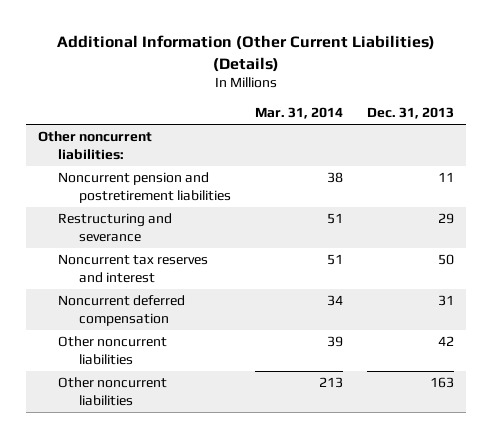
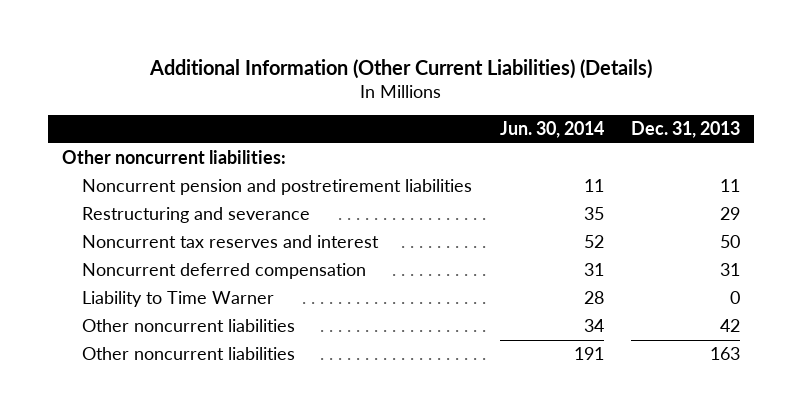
[254,107,343,120] Mar. 31, 2014 -> none
none -> [499,121,604,139] Jun. 30, 2014
none -> [81,291,274,308] Liability to Time Warner

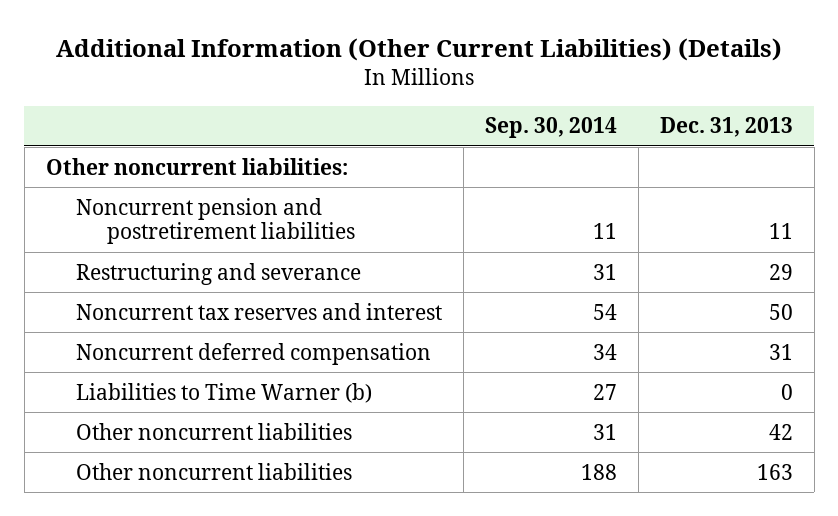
[499,121,604,139] Jun. 30, 2014 -> none
none -> [485,117,618,139] Sep. 30, 2014
[81,291,274,308] Liability to Time Warner -> [76,382,373,403] Liabilities to Time Warner (b)

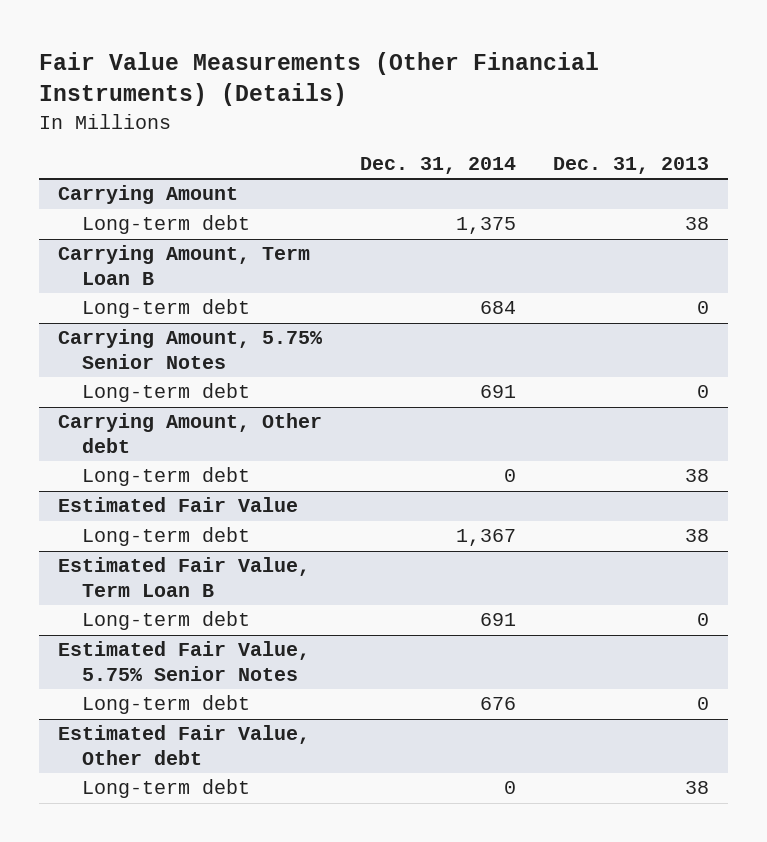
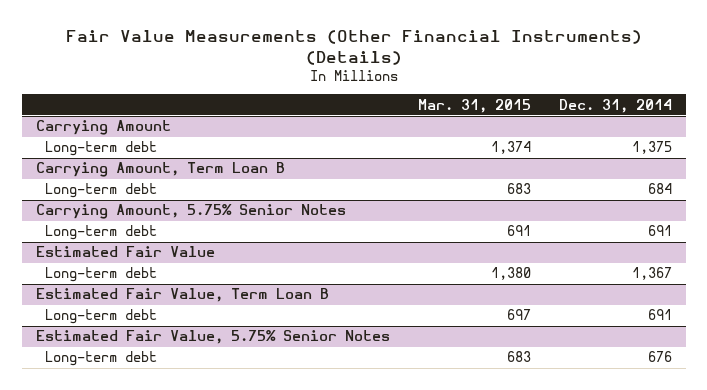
[553,157,710,175] Dec. 31, 2013 -> none
none -> [417,98,531,113] Mar. 31, 2015
[58,413,323,453] Carrying Amount, Other debt -> none
[82,467,251,487] Long-term debt -> none
[58,725,311,765] Estimated Fair Value, Other debt -> none
[82,779,251,799] Long-term debt -> none

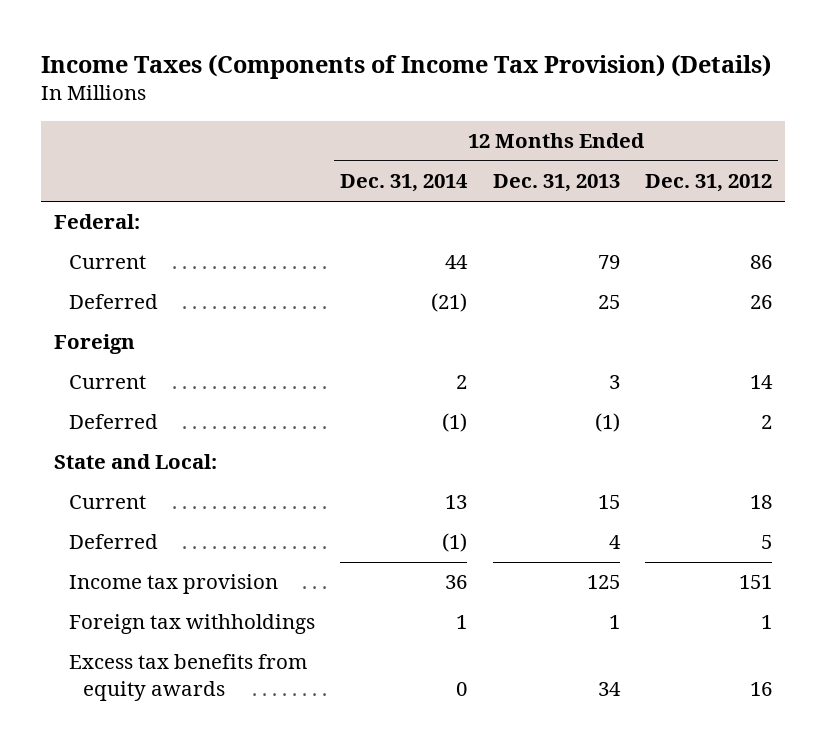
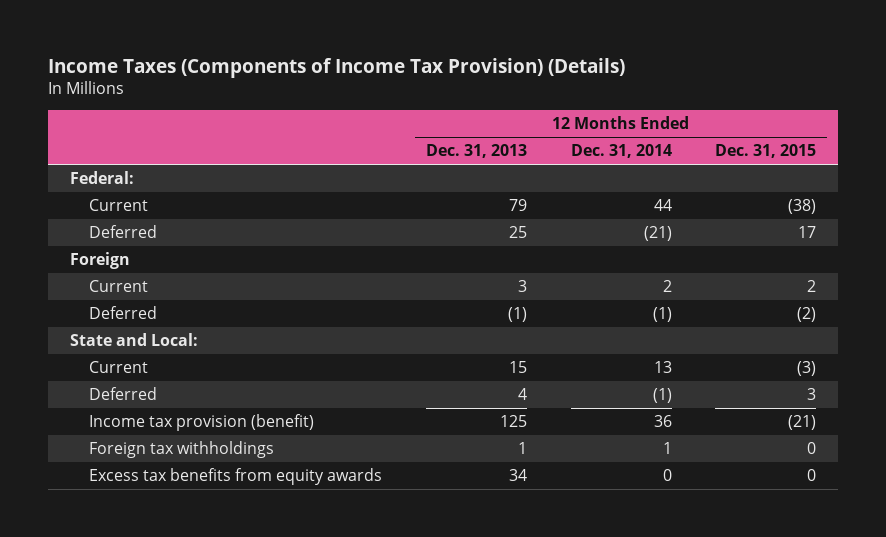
[645,174,773,193] Dec. 31, 2012 -> none
none -> [715,144,817,159] Dec. 31, 2015
[68,574,278,595] Income tax provision -> [89,414,315,432] Income tax provision (benefit)

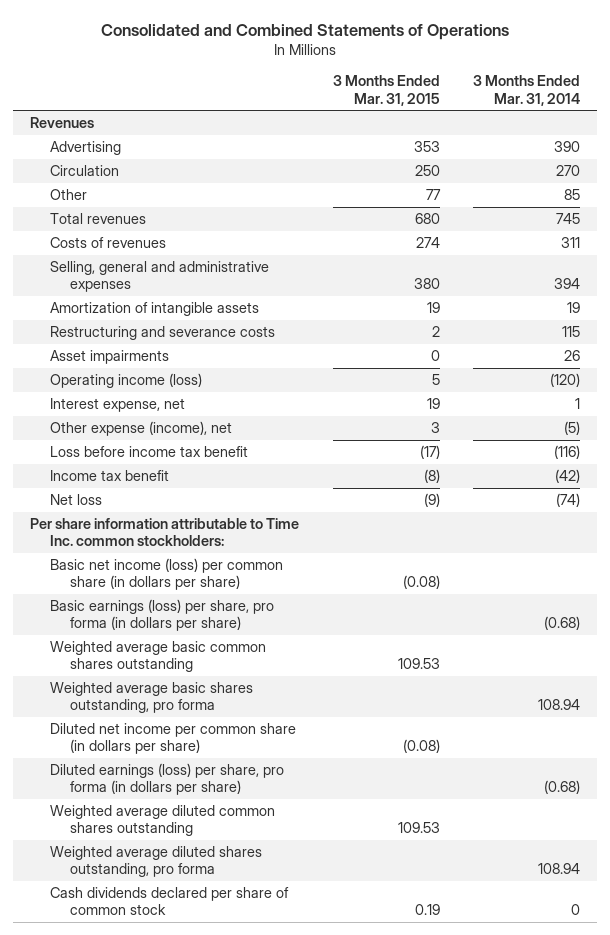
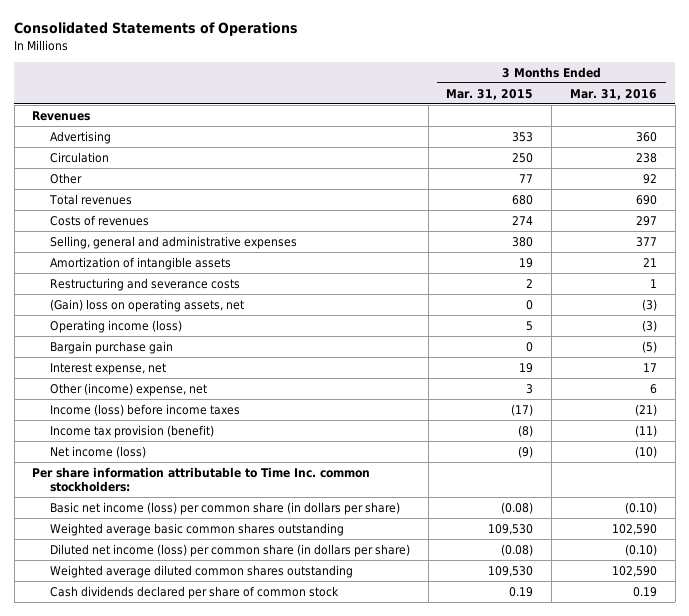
[101,23,510,40] Consolidated and Combined Statements of Operations -> [14,22,299,37] Consolidated Statements of Operations
[472,75,580,106] 3 Months Ended Mar. 31, 2014 -> none
none -> [569,88,657,100] Mar. 31, 2016
[50,350,170,365] Asset impairments -> none
none -> [49,299,244,313] (Gain) loss on operating assets, net
none -> [49,341,173,355] Bargain purchase gain
[50,421,233,437] Other expense (income), net -> [49,383,207,397] Other (income) expense, net
[50,446,249,458] Loss before income tax benefit -> [49,404,240,417] Income (loss) before income taxes
[50,470,170,482] Income tax benefit -> [49,425,214,439] Income tax provision (benefit)
[50,494,103,506] Net loss -> [49,446,146,459] Net income (loss)
[50,599,275,632] Basic earnings (loss) per share, pro forma (in dollars per share) -> none
[50,682,254,714] Weighted average basic shares outstanding, pro forma -> none
[50,763,285,796] Diluted earnings (loss) per share, pro forma (in dollars per share) -> none
[50,846,263,878] Weighted average diluted shares outstanding, pro forma -> none
[397,658,440,670] 109.53 -> [488,524,534,536] 109,530
[50,723,297,755] Diluted net income per common share (in dollars per share) -> [49,544,410,558] Diluted net income (loss) per common share (in dollars per share)
[397,822,440,834] 109.53 -> [488,566,534,578] 109,530

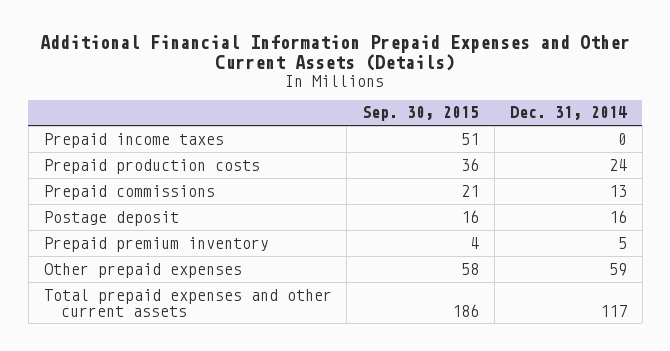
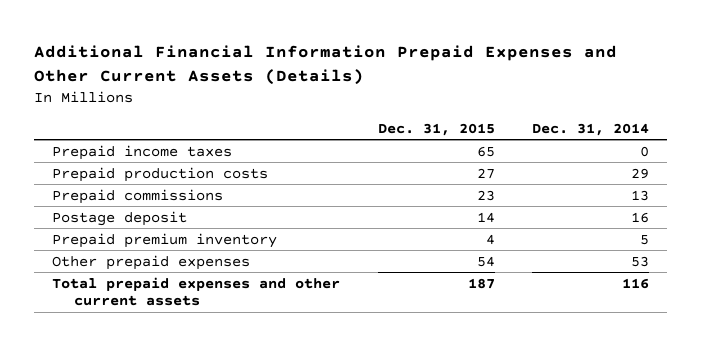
[362,106,480,122] Sep. 30, 2015 -> none
none -> [377,122,495,136] Dec. 31, 2015
[608,158,627,171] 24 -> [630,167,649,179] 29
[608,262,627,276] 59 -> [630,255,649,267] 53
[599,304,627,317] 117 -> [621,277,649,289] 116

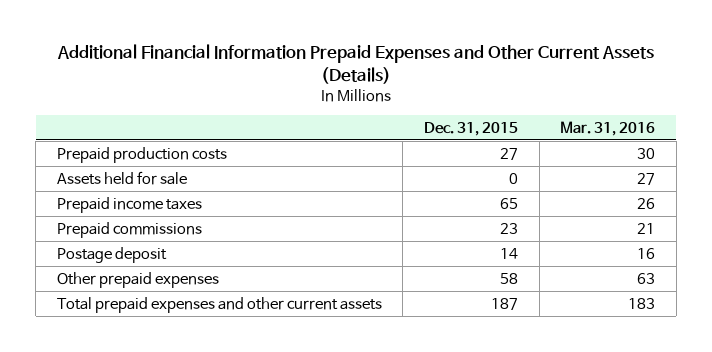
[531,122,649,136] Dec. 31, 2014 -> none
none -> [560,120,656,136] Mar. 31, 2016
none -> [56,170,187,185] Assets held for sale
[52,144,233,160] Prepaid income taxes -> [56,196,202,213] Prepaid income taxes
[52,232,278,248] Prepaid premium inventory -> none
[476,255,495,267] 54 -> [500,272,519,284] 58

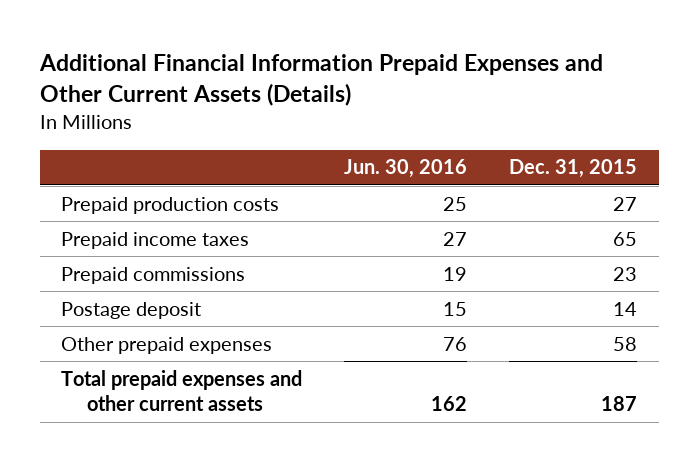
[560,120,656,136] Mar. 31, 2016 -> none
none -> [344,159,468,179] Jun. 30, 2016
[56,170,187,185] Assets held for sale -> none

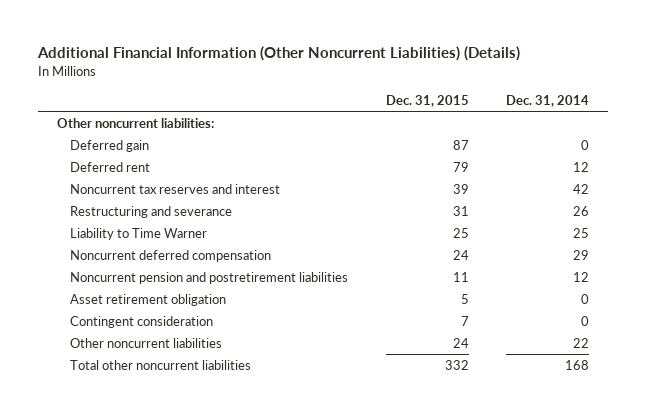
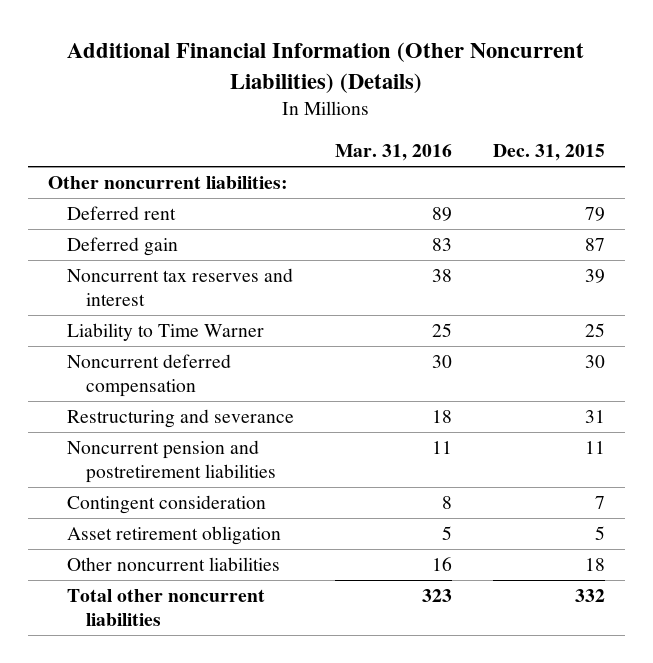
[506,94,590,107] Dec. 31, 2014 -> none
none -> [334,144,452,162] Mar. 31, 2016
[69,139,149,152] Deferred gain -> [67,237,179,257] Deferred gain
[452,249,469,260] 24 -> [584,355,605,369] 30
[69,205,232,218] Restructuring and severance -> [67,409,295,429] Restructuring and severance
[69,293,226,306] Asset retirement obligation -> [67,526,282,546] Asset retirement obligation
[452,337,469,348] 24 -> [584,558,605,572] 18

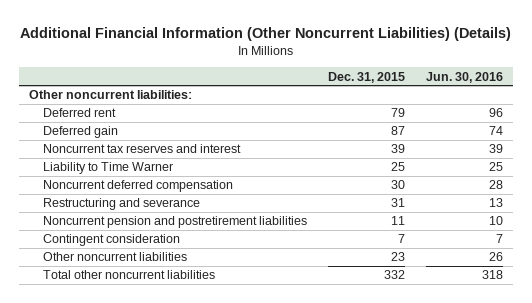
[334,144,452,162] Mar. 31, 2016 -> none
none -> [425,71,503,83] Jun. 30, 2016
[67,526,282,546] Asset retirement obligation -> none
[584,558,605,572] 18 -> [390,252,405,262] 23

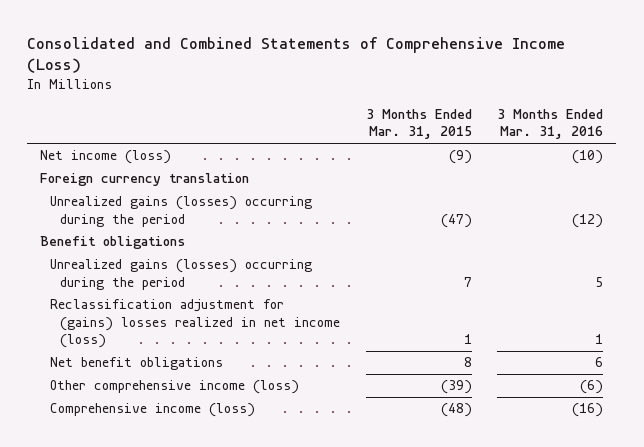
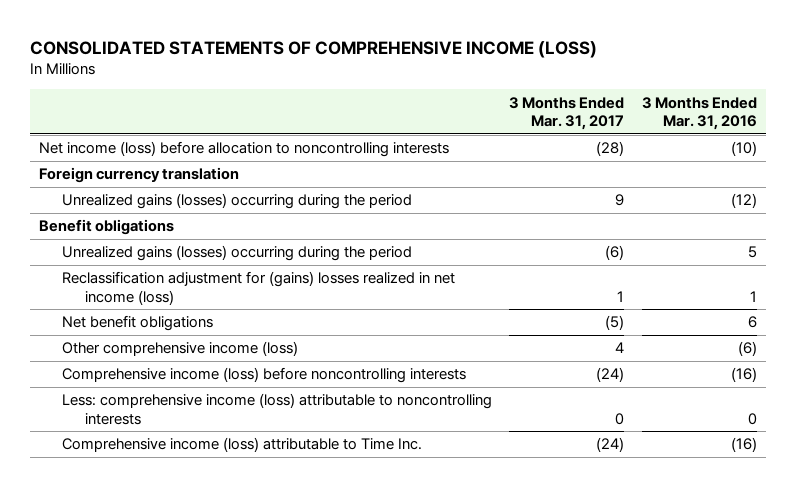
[27,36,566,74] Consolidated and Combined Statements of Comprehensive Income (Loss) -> [29,40,597,58] CONSOLIDATED STATEMENTS OF COMPREHENSIVE INCOME (LOSS)
[365,108,472,140] 3 Months Ended Mar. 31, 2015 -> none
none -> [509,96,625,131] 3 Months Ended Mar. 31, 2017
[40,150,172,165] Net income (loss) -> none
none -> [38,141,449,158] Net income (loss) before allocation to noncontrolling interests
none -> [61,367,466,384] Comprehensive income (loss) before noncontrolling interests
none -> [61,393,492,425] Less: comprehensive income (loss) attributable to noncontrolling interests
[49,403,255,418] Comprehensive income (loss) -> [61,437,422,453] Comprehensive income (loss) attributable to Time Inc.

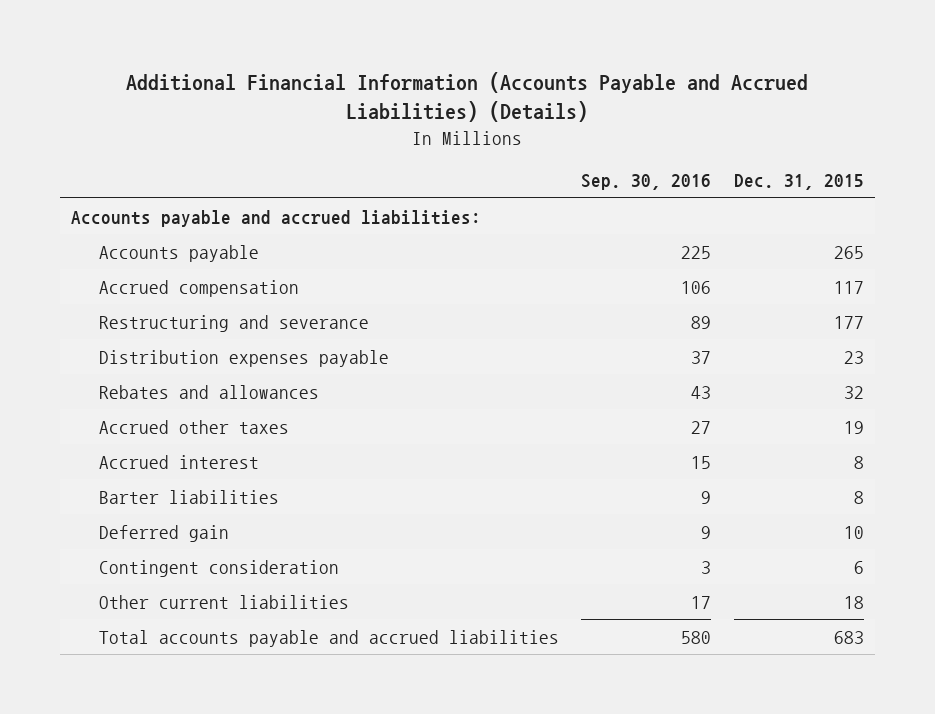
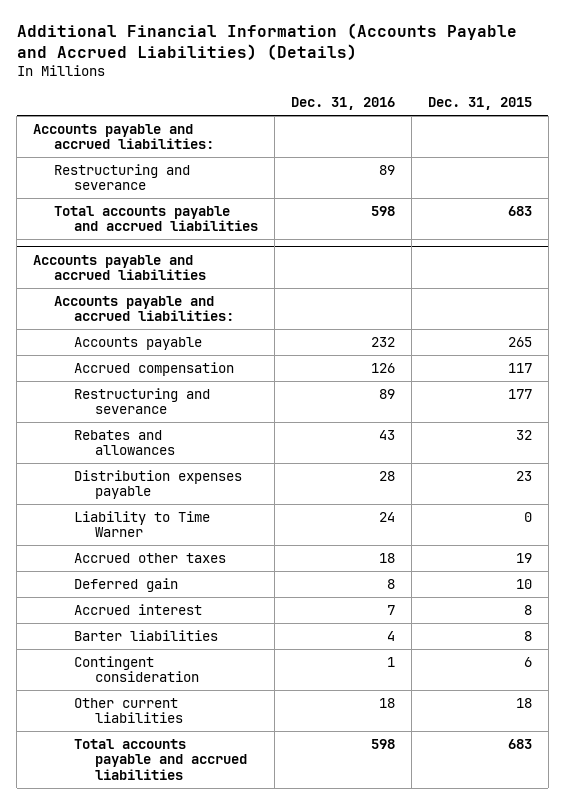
[581,174,712,191] Sep. 30, 2016 -> none
none -> [291,97,396,111] Dec. 31, 2016
none -> [53,163,190,191] Restructuring and severance
none -> [53,205,259,232] Total accounts payable and accrued liabilities
none -> [33,254,206,281] Accounts payable and accrued liabilities
none -> [53,295,235,322] Accounts payable and accrued liabilities:
[98,349,389,367] Distribution expenses payable -> none
none -> [74,469,243,500] Distribution expenses payable
none -> [74,510,211,538] Liability to Time Warner
none -> [74,577,179,592] Deferred gain
[98,524,229,542] Deferred gain -> none

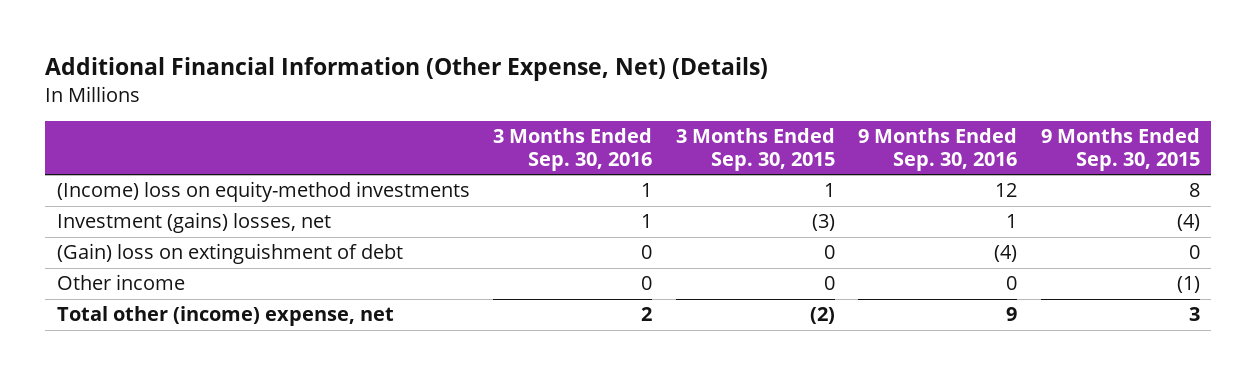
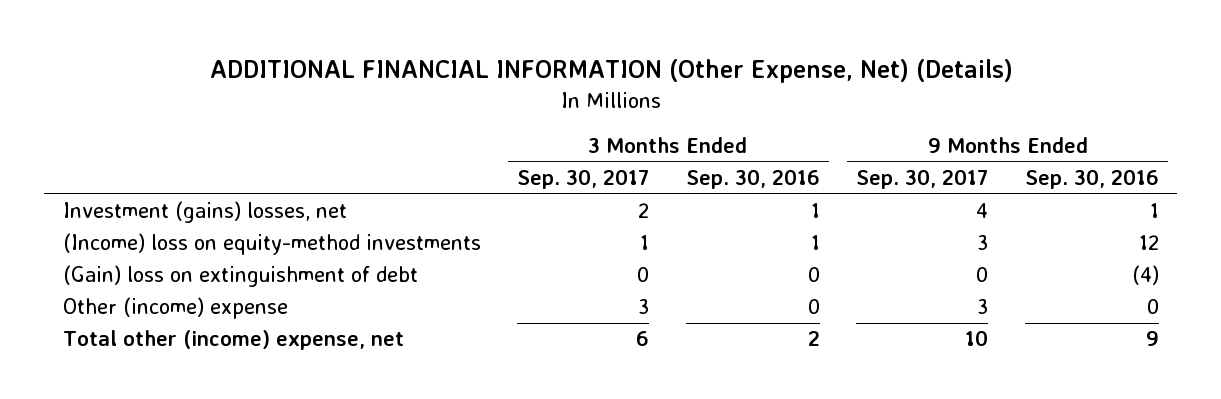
[45,57,769,82] Additional Financial Information (Other Expense, Net) (Details) -> [209,59,1013,84] ADDITIONAL FINANCIAL INFORMATION (Other Expense, Net) (Details)
[675,128,835,171] 3 Months Ended Sep. 30, 2015 -> none
[1040,128,1200,171] 9 Months Ended Sep. 30, 2015 -> none
none -> [517,169,650,190] Sep. 30, 2017
none -> [856,169,989,190] Sep. 30, 2017
[56,181,470,203] (Income) loss on equity-method investments -> [62,233,481,256] (Income) loss on equity-method investments
[56,274,185,291] Other income -> [62,297,288,320] Other (income) expense

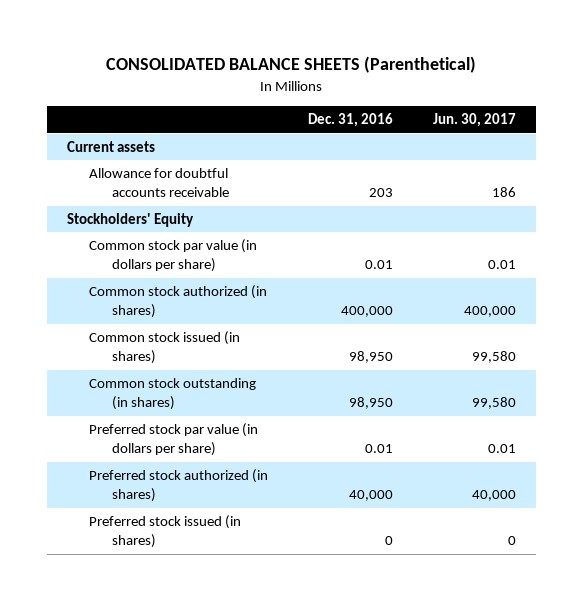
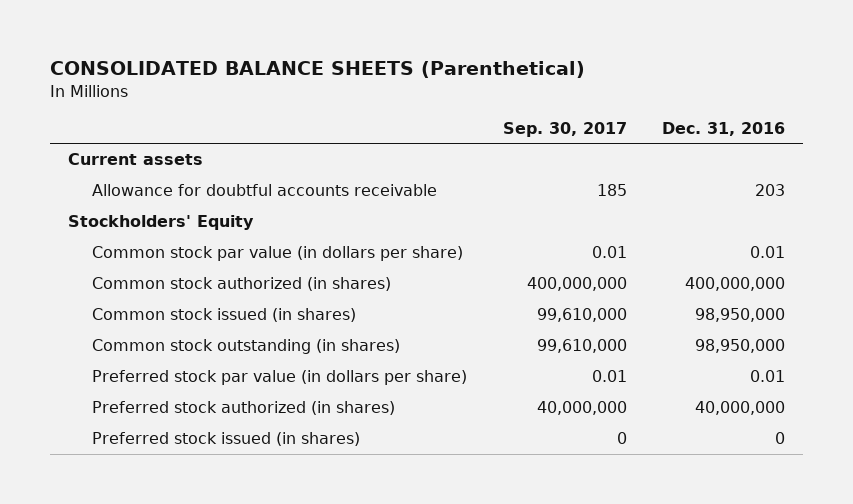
[433,113,517,128] Jun. 30, 2017 -> none
none -> [502,121,627,137] Sep. 30, 2017
[341,306,394,318] 400,000 -> [685,277,786,292] 400,000,000
[349,351,394,364] 98,950 -> [695,308,786,323] 98,950,000
[349,397,394,410] 98,950 -> [695,339,786,354] 98,950,000
[349,490,394,502] 40,000 -> [695,401,786,416] 40,000,000

